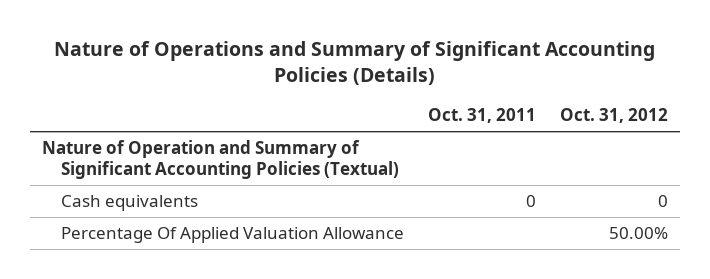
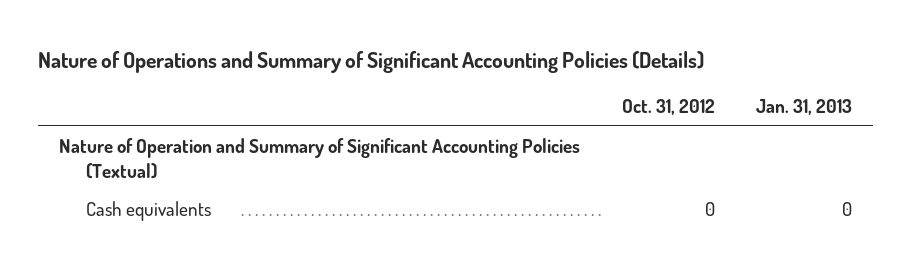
[427,108,536,124] Oct. 31, 2011 -> none
none -> [756,98,853,115] Jan. 31, 2013
[60,227,404,244] Percentage Of Applied Valuation Allowance -> none

